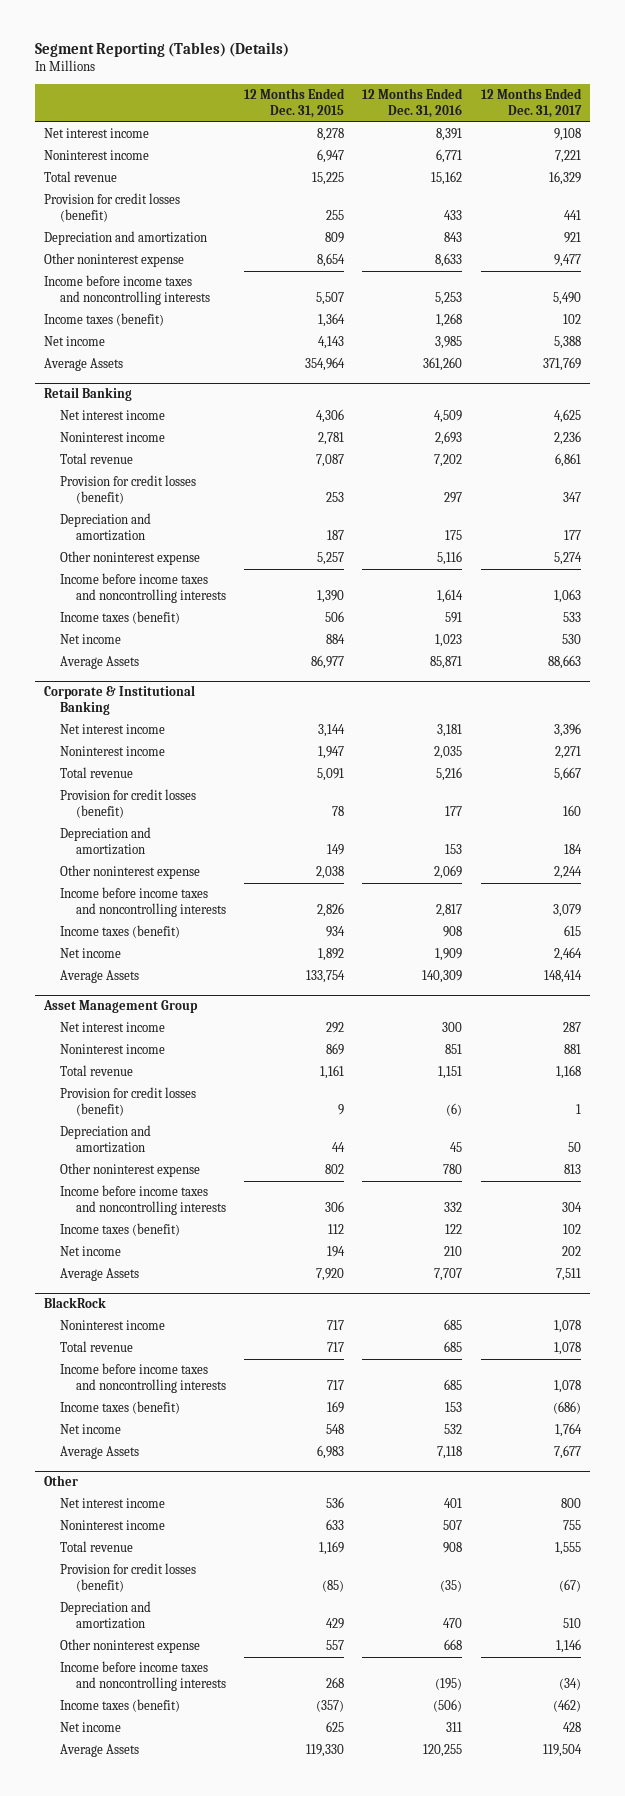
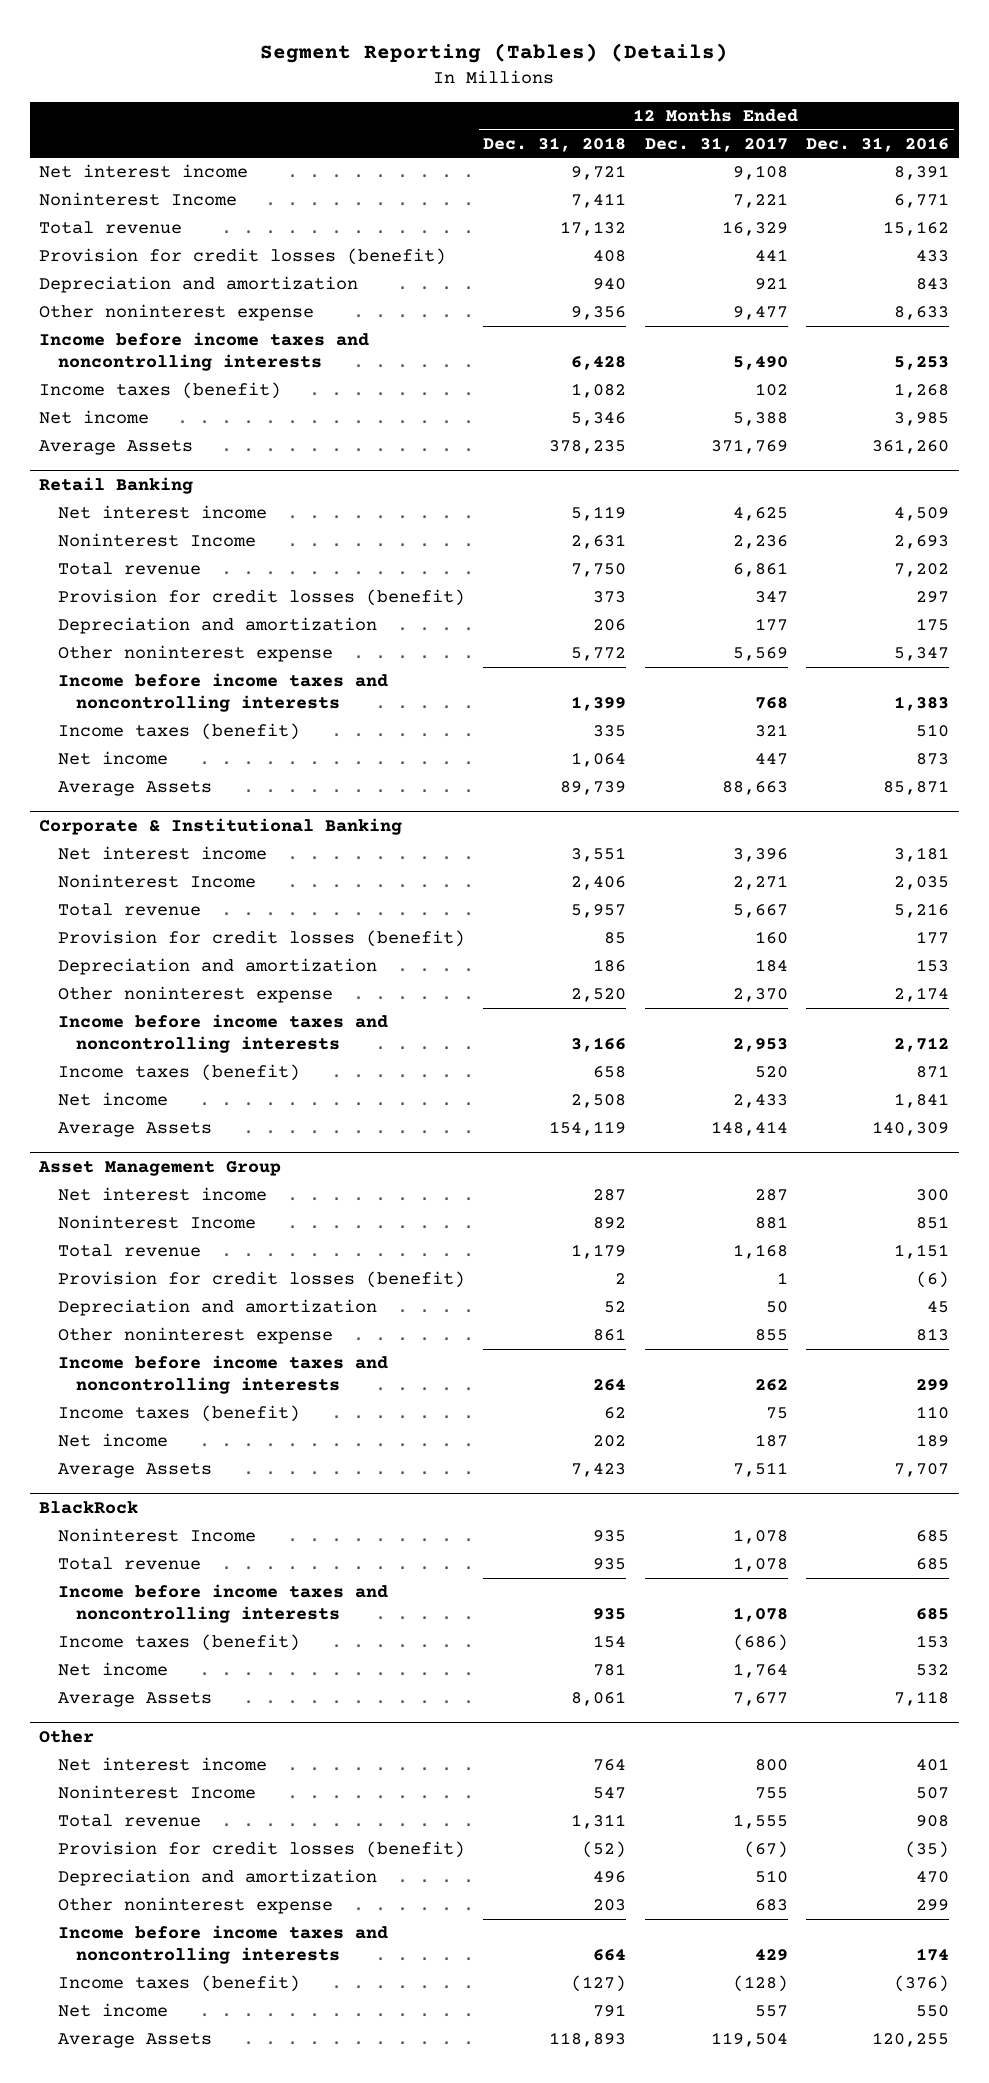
[244,87,346,119] 12 Months Ended Dec. 31, 2015 -> none
none -> [483,136,627,152] Dec. 31, 2018
[43,150,149,161] Noninterest income -> [39,192,238,207] Noninterest Income
[59,432,165,443] Noninterest income -> [57,533,256,548] Noninterest Income
[437,551,463,566] 5,116 -> [894,647,950,662] 5,347
[553,552,582,566] 5,274 -> [732,647,788,662] 5,569
[437,589,464,604] 1,614 -> [894,696,950,712] 1,383
[553,589,581,604] 1,063 -> [754,697,788,710] 768
[445,612,463,624] 591 -> [916,724,950,738] 510
[562,612,581,623] 533 -> [754,724,788,738] 321
[435,634,463,648] 1,023 -> [916,753,950,766] 873
[561,634,581,645] 530 -> [754,753,788,766] 447
[59,746,165,757] Noninterest income -> [57,874,256,889] Noninterest Income
[434,865,463,880] 2,069 -> [894,987,950,1003] 2,174
[553,866,582,880] 2,244 -> [732,988,788,1003] 2,370
[436,904,463,918] 2,817 -> [894,1037,950,1053] 2,712
[552,904,581,918] 3,079 -> [732,1038,788,1053] 2,953
[443,926,463,938] 908 -> [916,1065,950,1079] 871
[563,925,581,937] 615 -> [754,1066,788,1079] 520
[435,948,463,962] 1,909 -> [894,1093,950,1109] 1,841
[553,947,582,962] 2,464 -> [732,1094,788,1109] 2,433
[59,1044,165,1055] Noninterest income -> [57,1215,256,1230] Noninterest Income
[443,1164,463,1175] 780 -> [916,1328,950,1342] 813
[563,1164,581,1175] 813 -> [754,1329,788,1342] 855
[444,1202,463,1213] 332 -> [916,1379,950,1392] 299
[561,1202,582,1213] 304 -> [754,1379,788,1392] 262
[445,1224,463,1235] 122 -> [916,1406,950,1420] 110
[562,1224,581,1235] 102 -> [765,1407,788,1420] 75
[444,1246,463,1257] 210 -> [916,1434,950,1448] 189
[561,1246,581,1257] 202 -> [754,1434,788,1448] 187
[59,1320,165,1331] Noninterest income -> [57,1528,256,1543] Noninterest Income
[59,1520,165,1531] Noninterest income -> [57,1785,256,1800] Noninterest Income
[444,1639,463,1651] 668 -> [916,1899,950,1912] 299
[555,1639,581,1654] 1,146 -> [754,1899,788,1912] 683
[435,1678,463,1691] (195) -> [916,1948,950,1962] 174
[558,1678,581,1691] (34) -> [754,1949,788,1962] 429
[433,1699,463,1713] (506) -> [894,1975,950,1993] (376)
[552,1699,581,1713] (462) -> [732,1975,788,1993] (128)
[446,1722,463,1733] 311 -> [916,2005,950,2018] 550
[562,1722,581,1733] 428 -> [754,2005,788,2018] 557

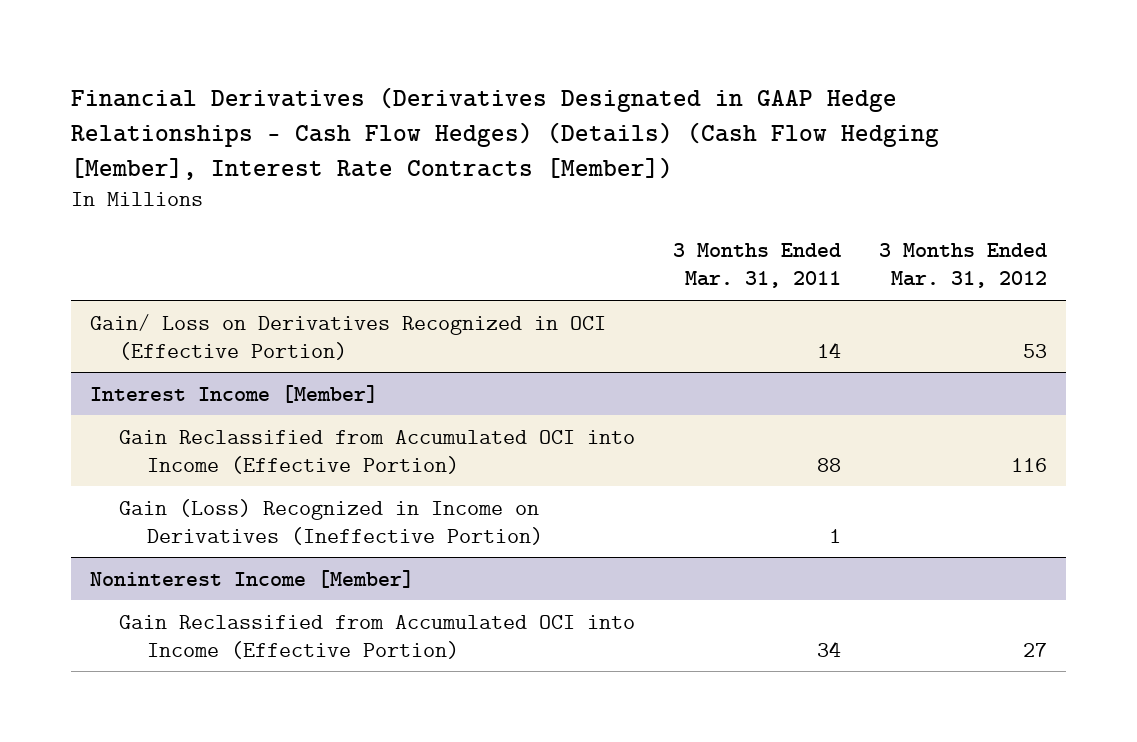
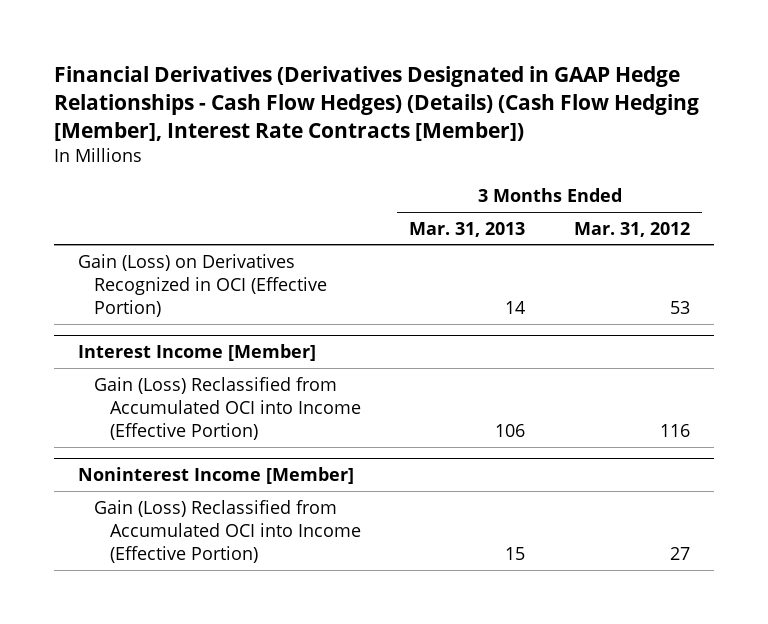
[672,243,841,289] 3 Months Ended Mar. 31, 2011 -> none
none -> [409,221,526,237] Mar. 31, 2013
[90,313,607,360] Gain/ Loss on Derivatives Recognized in OCI (Effective Portion) -> [78,253,328,317] Gain (Loss) on Derivatives Recognized in OCI (Effective Portion)
[118,498,543,545] Gain (Loss) Recognized in Income on Derivatives (Ineffective Portion) -> none
[118,429,635,474] Gain Reclassified from Accumulated OCI into Income (Effective Portion) -> [94,376,362,440] Gain (Loss) Reclassified from Accumulated OCI into Income (Effective Portion)
[118,614,635,659] Gain Reclassified from Accumulated OCI into Income (Effective Portion) -> [94,499,362,563] Gain (Loss) Reclassified from Accumulated OCI into Income (Effective Portion)

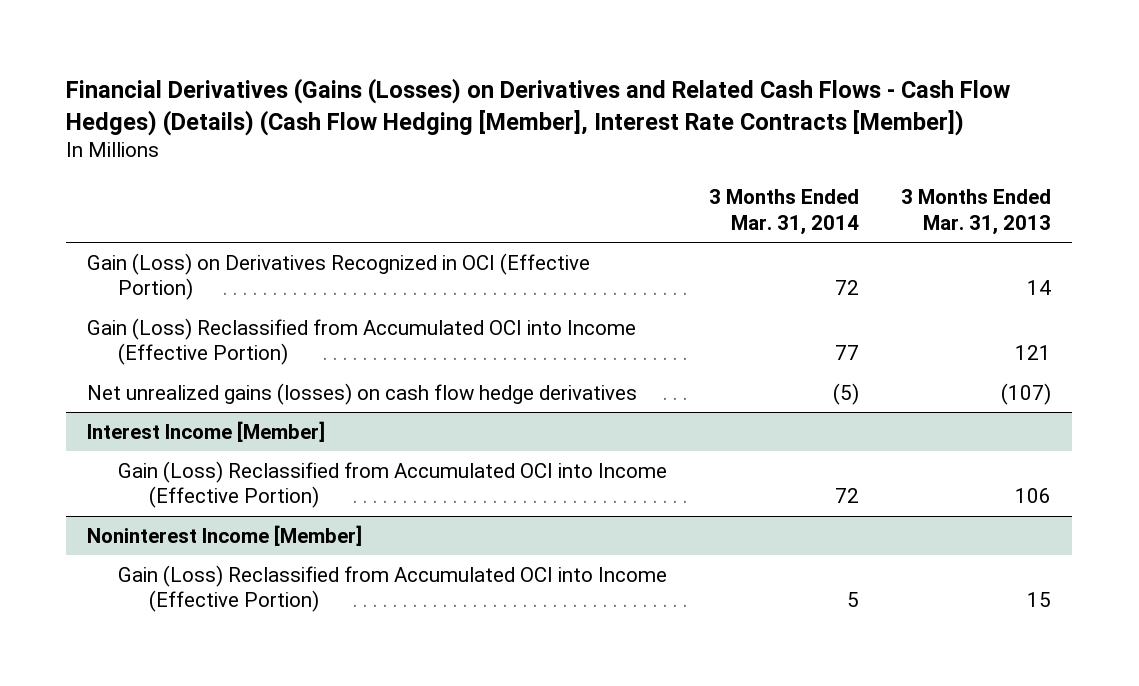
[54,65,700,141] Financial Derivatives (Derivatives Designated in GAAP Hedge Relationships - Cash Flow Hedges) (Details) (Cash Flow Hedging [Member], Interest Rate Contracts [Member]) -> [66,77,1011,136] Financial Derivatives (Gains (Losses) on Derivatives and Related Cash Flows - Cash Flow Hedges) (Details) (Cash Flow Hedging [Member], Interest Rate Contracts [Member])
[573,221,690,237] Mar. 31, 2012 -> none
none -> [709,189,860,235] 3 Months Ended Mar. 31, 2014
none -> [87,317,637,366] Gain (Loss) Reclassified from Accumulated OCI into Income (Effective Portion)
none -> [87,382,638,405] Net unrealized gains (losses) on cash flow hedge derivatives

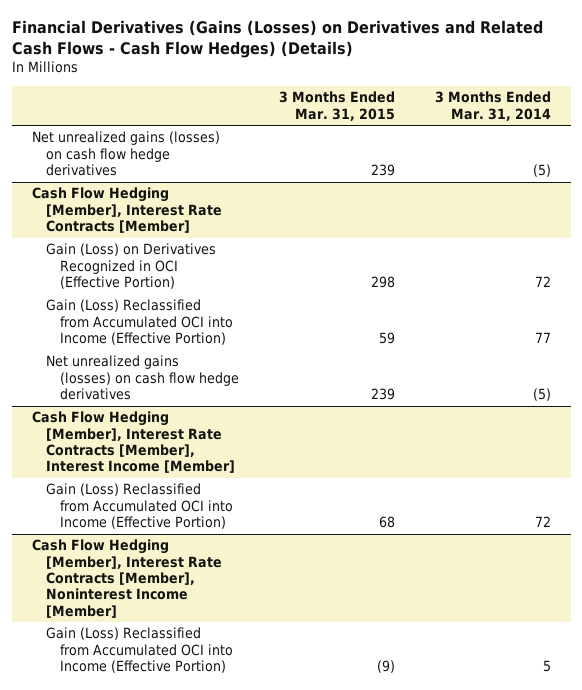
[66,77,1011,136] Financial Derivatives (Gains (Losses) on Derivatives and Related Cash Flows - Cash Flow Hedges) (Details) (Cash Flow Hedging [Member], Interest Rate Contracts [Member]) -> [11,19,543,58] Financial Derivatives (Gains (Losses) on Derivatives and Related Cash Flows - Cash Flow Hedges) (Details)
[901,189,1052,235] 3 Months Ended Mar. 31, 2013 -> none
none -> [278,91,395,121] 3 Months Ended Mar. 31, 2015
none -> [31,131,220,177] Net unrealized gains (losses) on cash flow hedge derivatives
none -> [31,187,222,234] Cash Flow Hedging [Member], Interest Rate Contracts [Member]
[87,420,326,442] Interest Income [Member] -> none
none -> [31,411,235,474] Cash Flow Hedging [Member], Interest Rate Contracts [Member], Interest Income [Member]
[87,524,363,546] Noninterest Income [Member] -> none
none -> [31,539,222,618] Cash Flow Hedging [Member], Interest Rate Contracts [Member], Noninterest Income [Member]

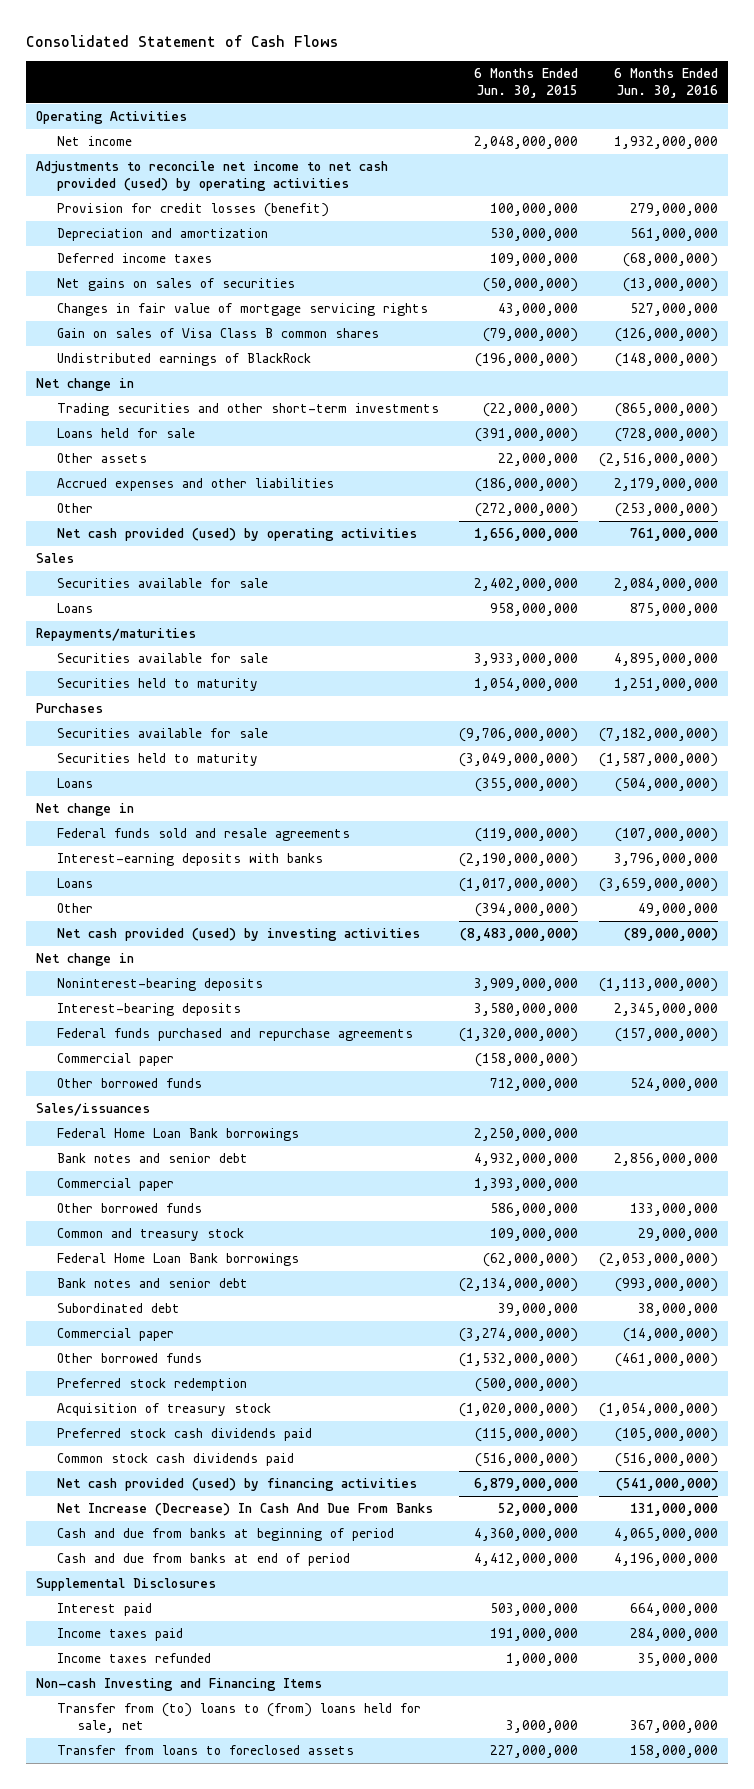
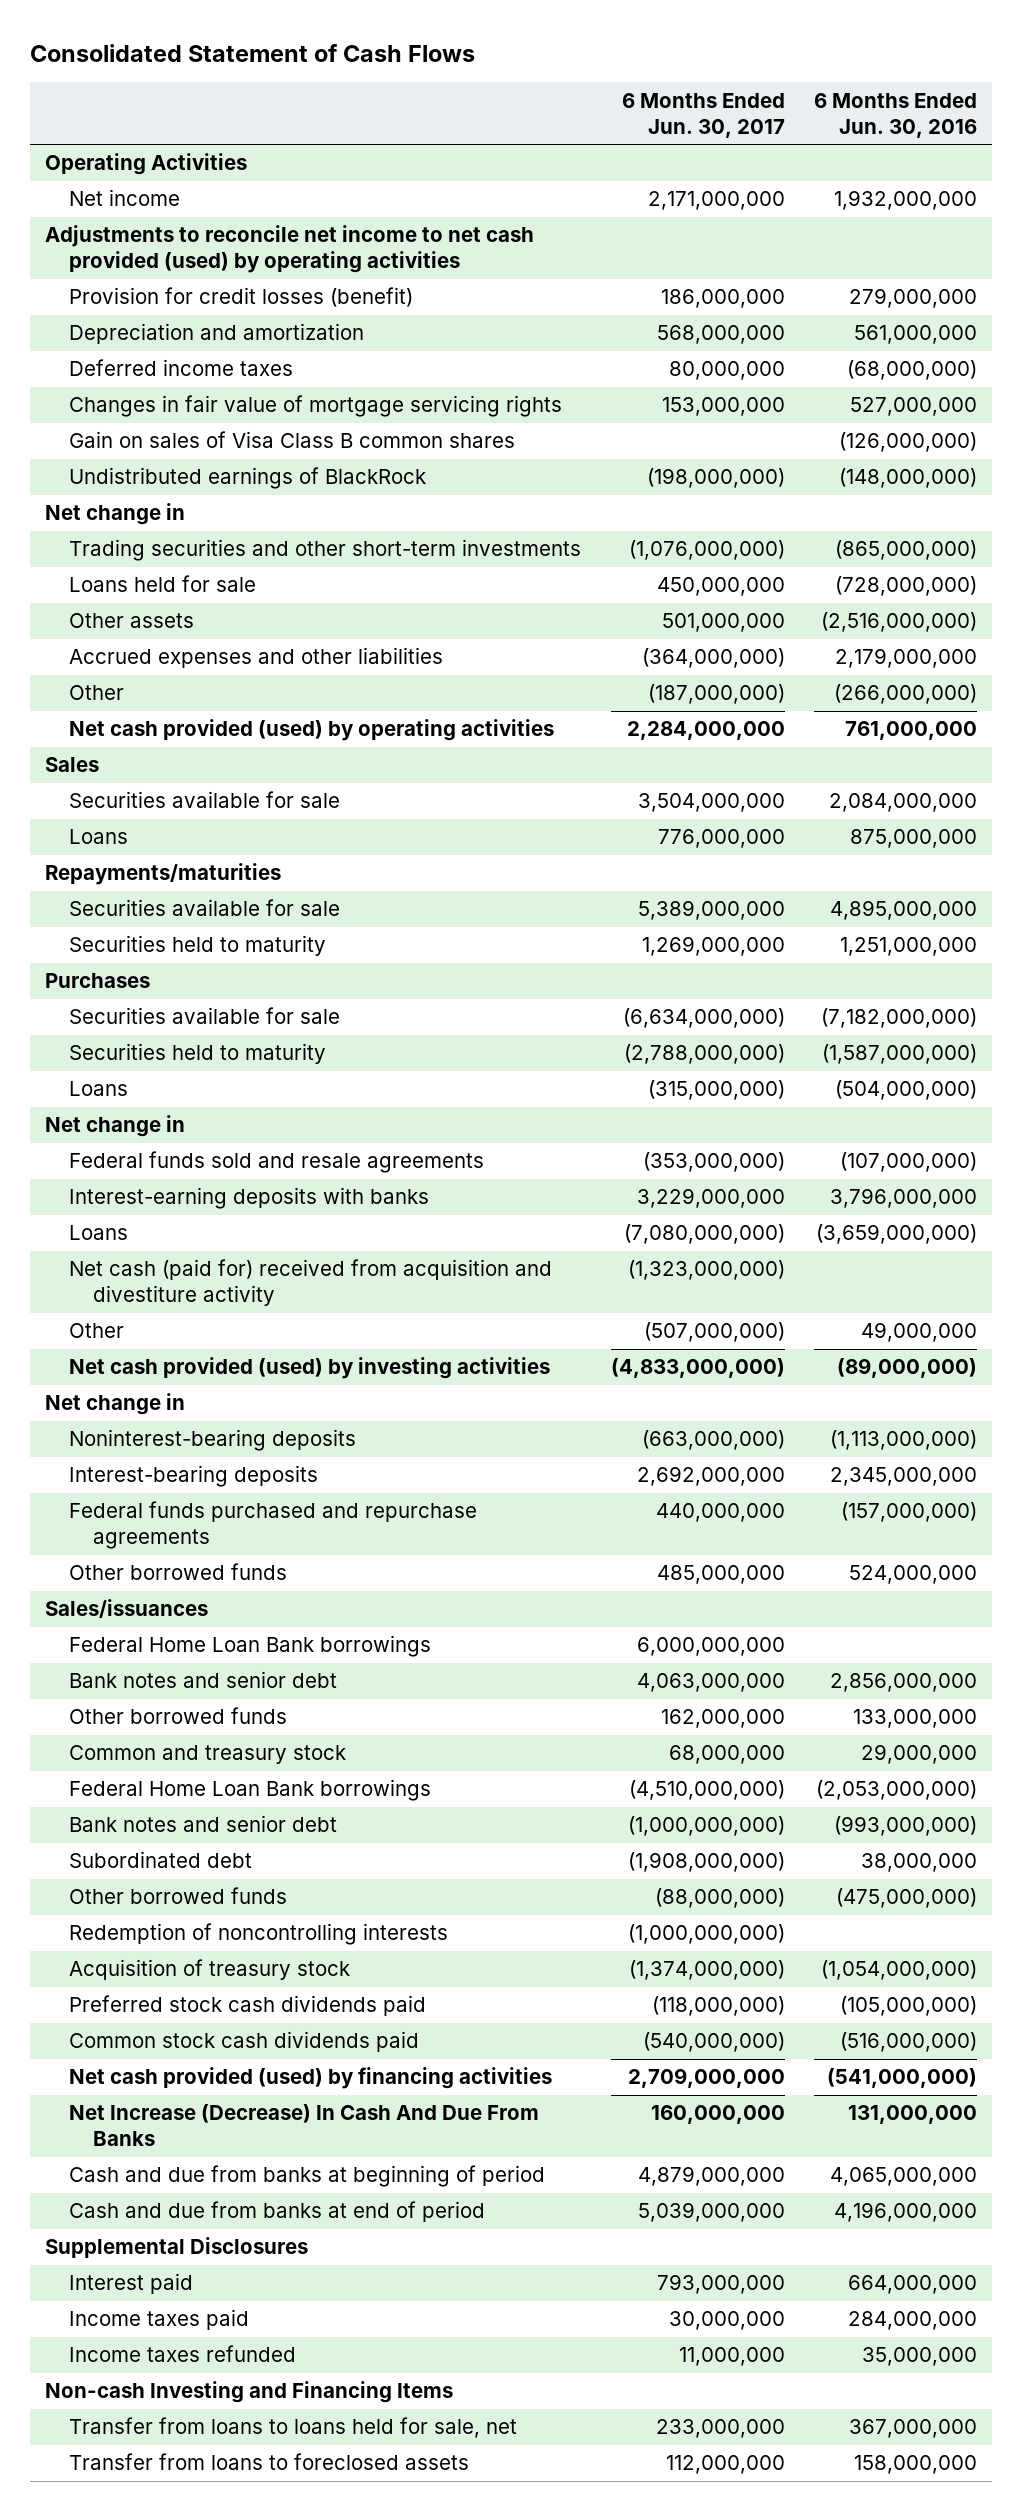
[474,68,579,99] 6 Months Ended Jun. 30, 2015 -> none
none -> [621,92,785,138] 6 Months Ended Jun. 30, 2017
[56,278,295,292] Net gains on sales of securities -> none
[614,503,718,518] (253,000,000) -> [834,684,978,705] (266,000,000)
none -> [68,1259,552,1307] Net cash (paid for) received from acquisition and divestiture activity
[56,1053,174,1067] Commercial paper -> none
[56,1178,174,1192] Commercial paper -> none
[56,1328,174,1342] Commercial paper -> none
[56,1378,247,1392] Preferred stock redemption -> none
[614,1353,718,1368] (461,000,000) -> [836,1888,978,1909] (475,000,000)
none -> [68,1923,448,1946] Redemption of noncontrolling interests
[56,1703,421,1734] Transfer from (to) loans to (from) loans held for sale, net -> [68,2417,517,2439] Transfer from loans to loans held for sale, net

